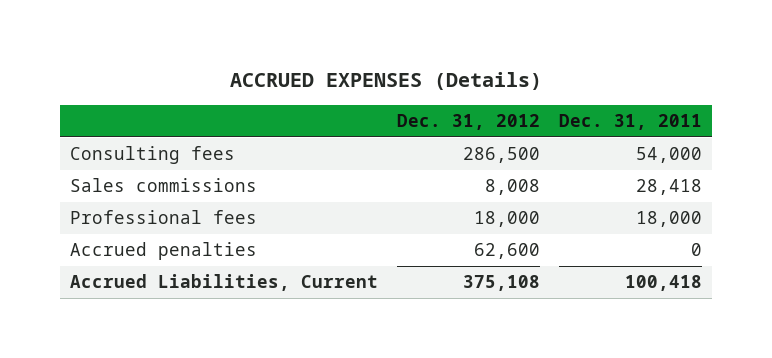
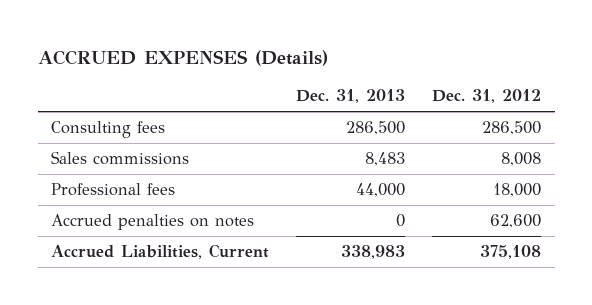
[559,114,703,131] Dec. 31, 2011 -> none
none -> [296,89,406,104] Dec. 31, 2013
[69,242,257,261] Accrued penalties -> [51,214,255,231] Accrued penalties on notes

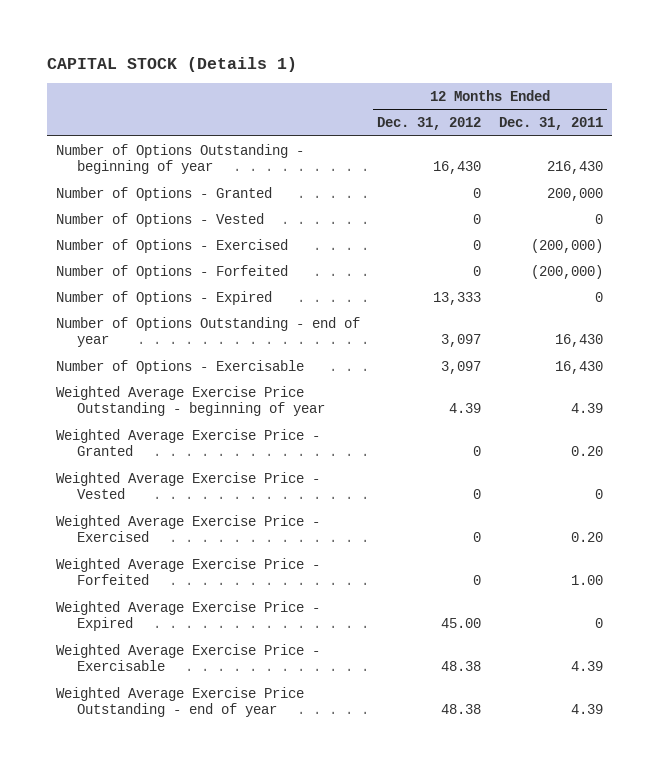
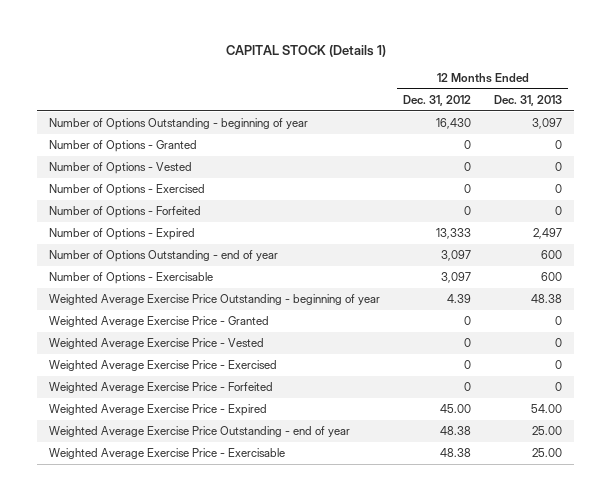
[498,117,603,131] Dec. 31, 2011 -> none
none -> [494,95,563,107] Dec. 31, 2013
[55,643,320,672] Weighted Average Exercise Price - Exercisable -> [49,448,286,460] Weighted Average Exercise Price - Exercisable

